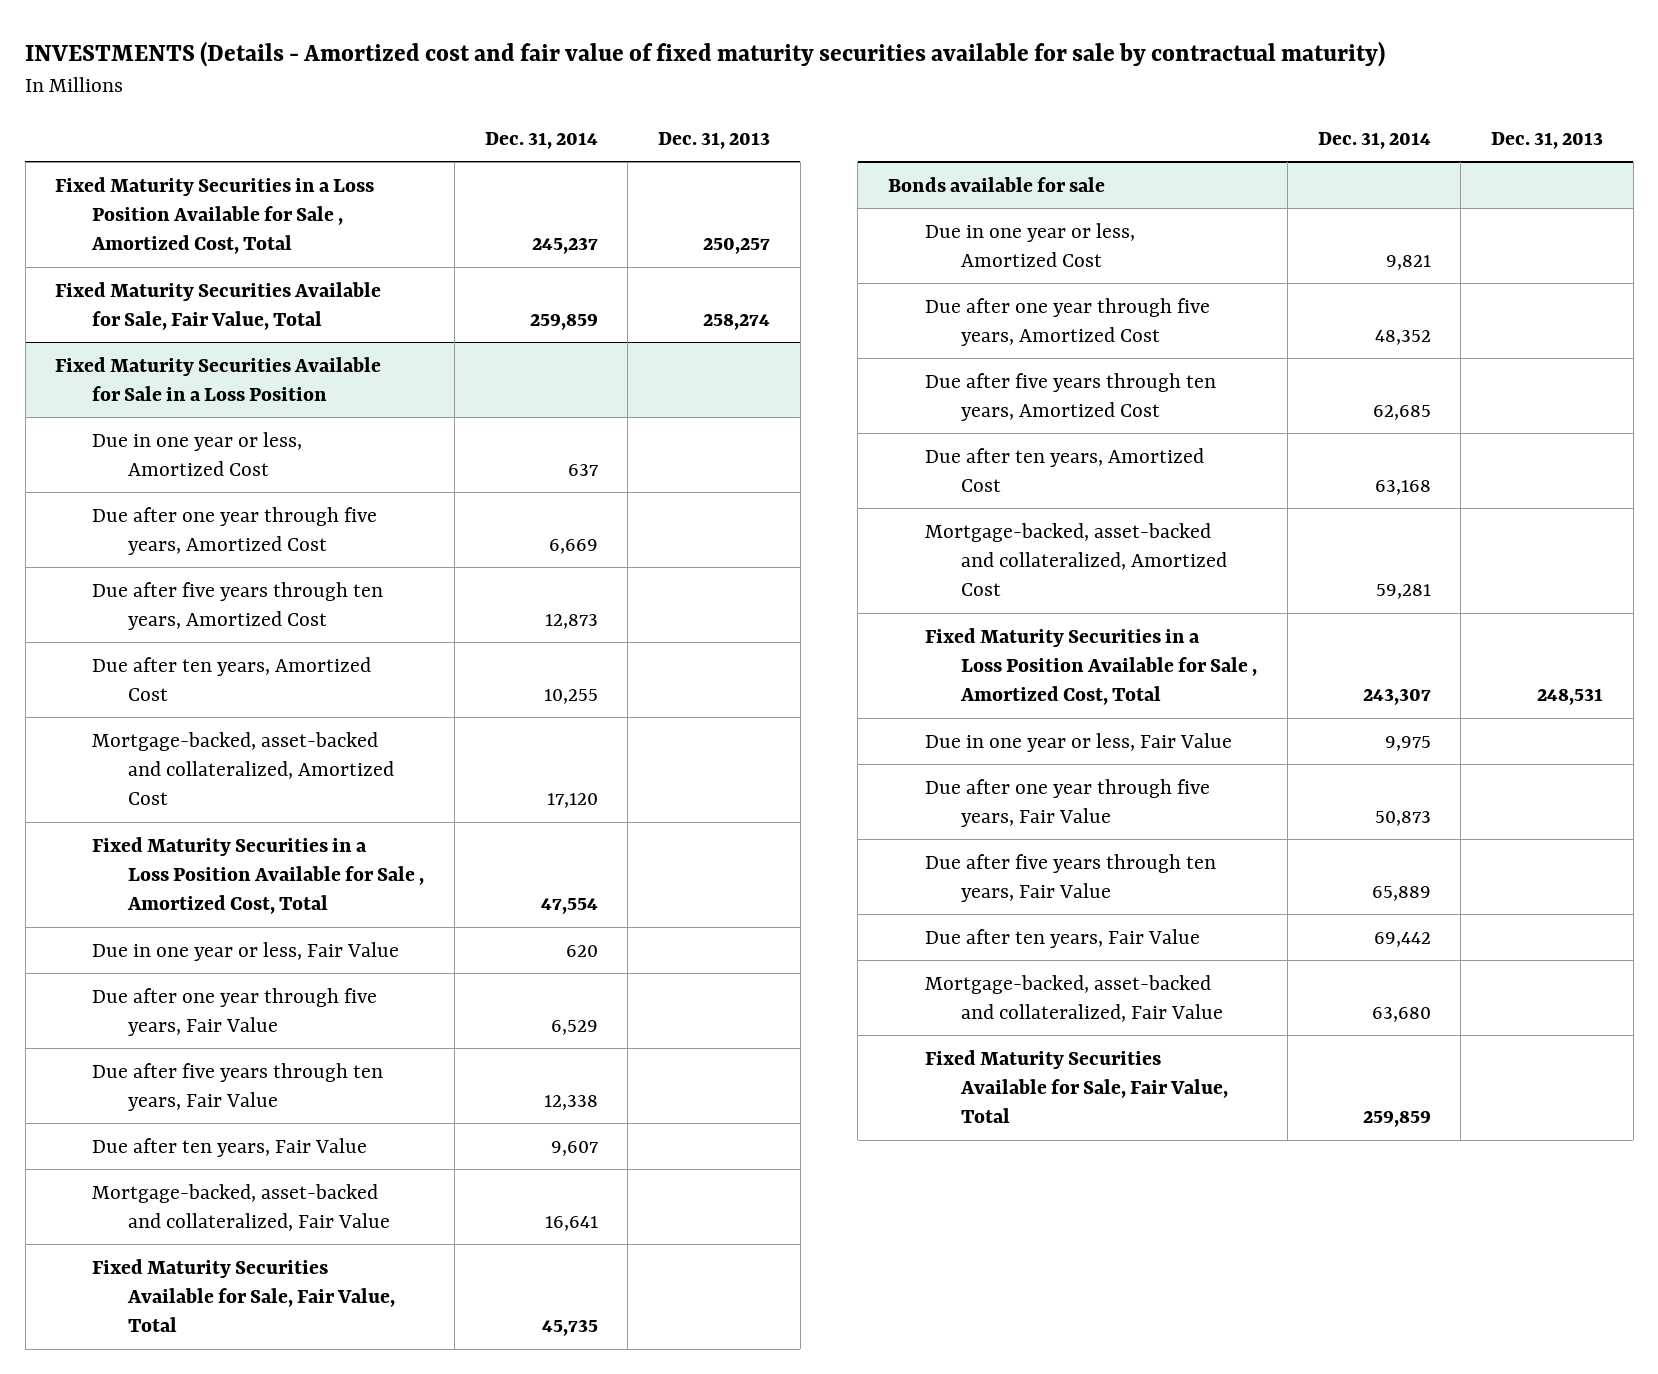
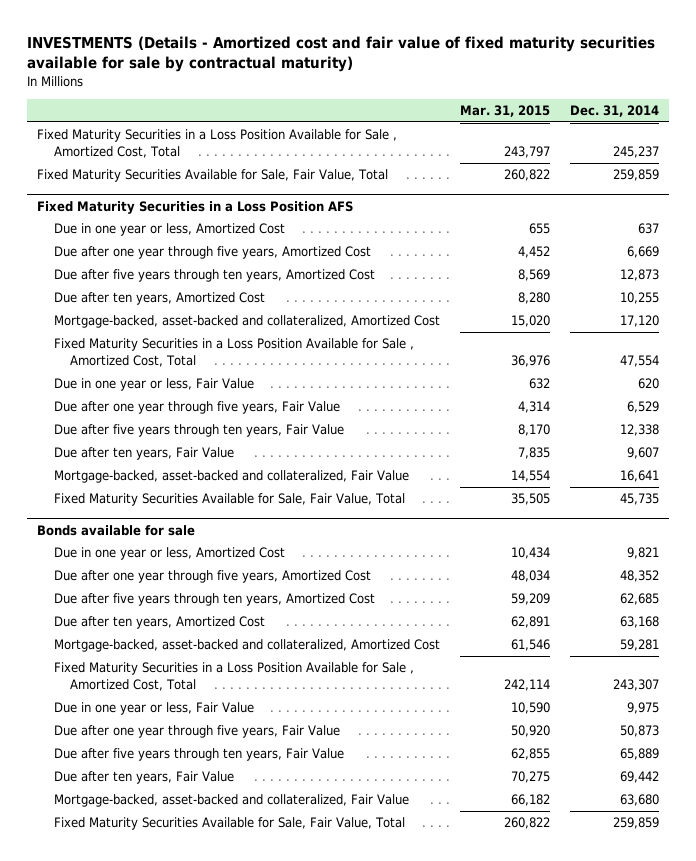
[658,131,771,149] Dec. 31, 2013 -> none
none -> [459,105,550,118] Mar. 31, 2015
[55,356,382,401] Fixed Maturity Securities Available for Sale in a Loss Position -> [37,200,354,214] Fixed Maturity Securities in a Loss Position AFS

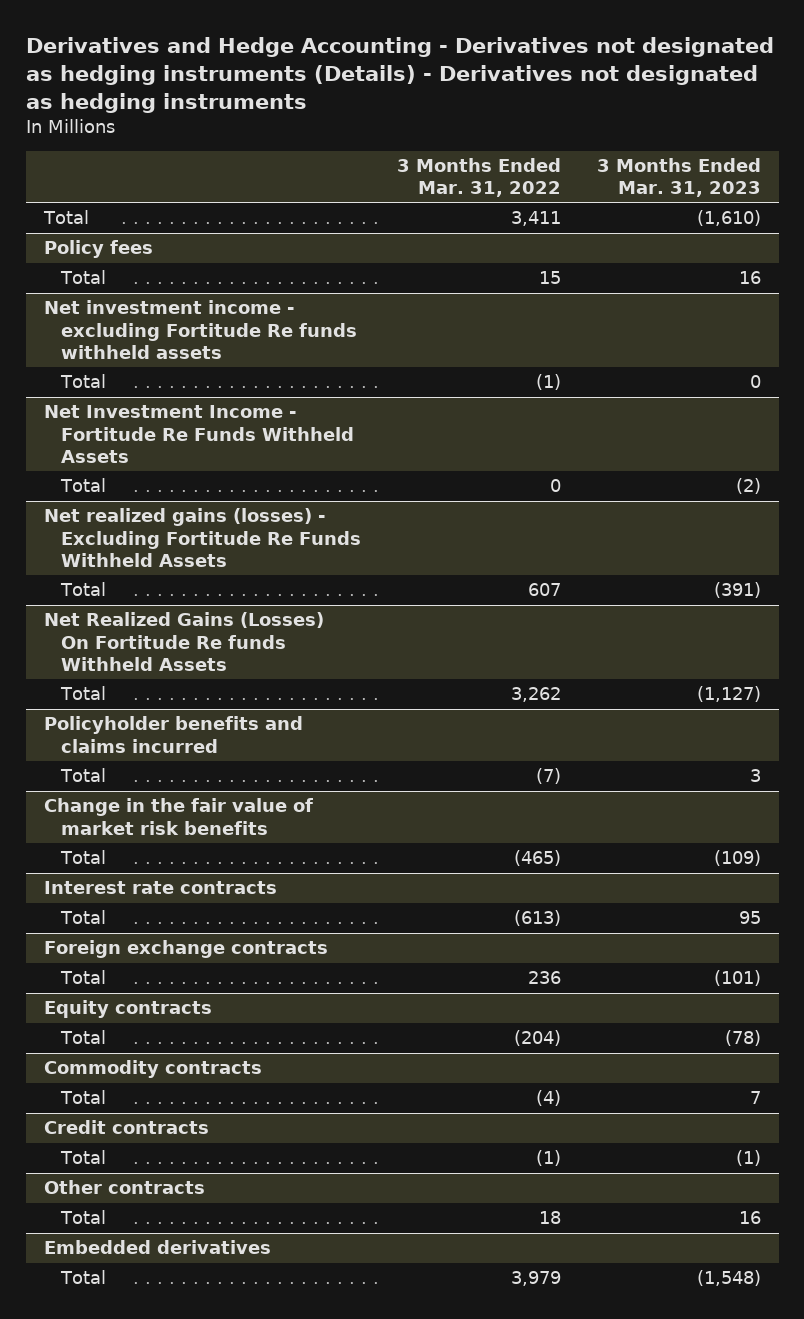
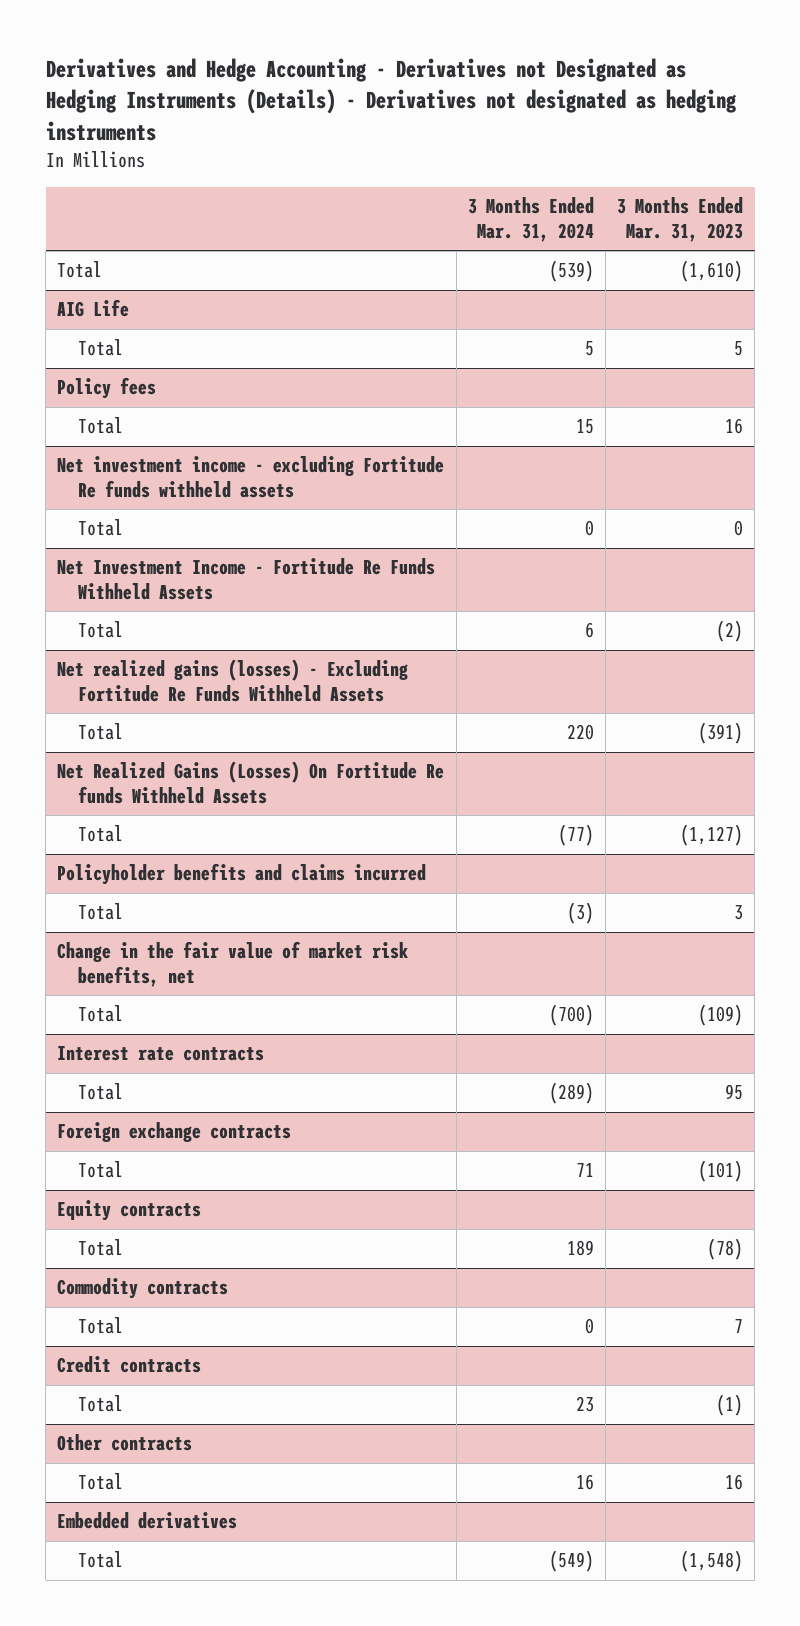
[25,37,774,113] Derivatives and Hedge Accounting - Derivatives not designated as hedging instruments (Details) - Derivatives not designated as hedging instruments -> [45,58,737,141] Derivatives and Hedge Accounting - Derivatives not Designated as Hedging Instruments (Details) - Derivatives not designated as hedging instruments
[396,157,561,198] 3 Months Ended Mar. 31, 2022 -> none
none -> [467,197,594,242] 3 Months Ended Mar. 31, 2024
none -> [57,299,130,318] AIG Life
none -> [77,339,123,357] Total
[43,798,313,835] Change in the fair value of market risk benefits -> [57,941,409,987] Change in the fair value of market risk benefits, net

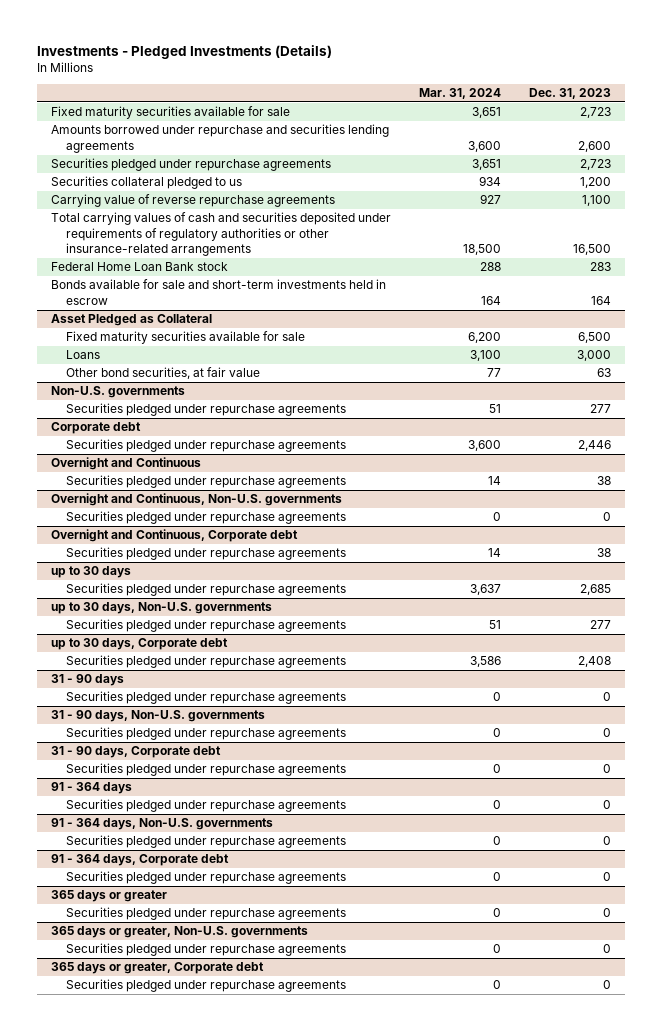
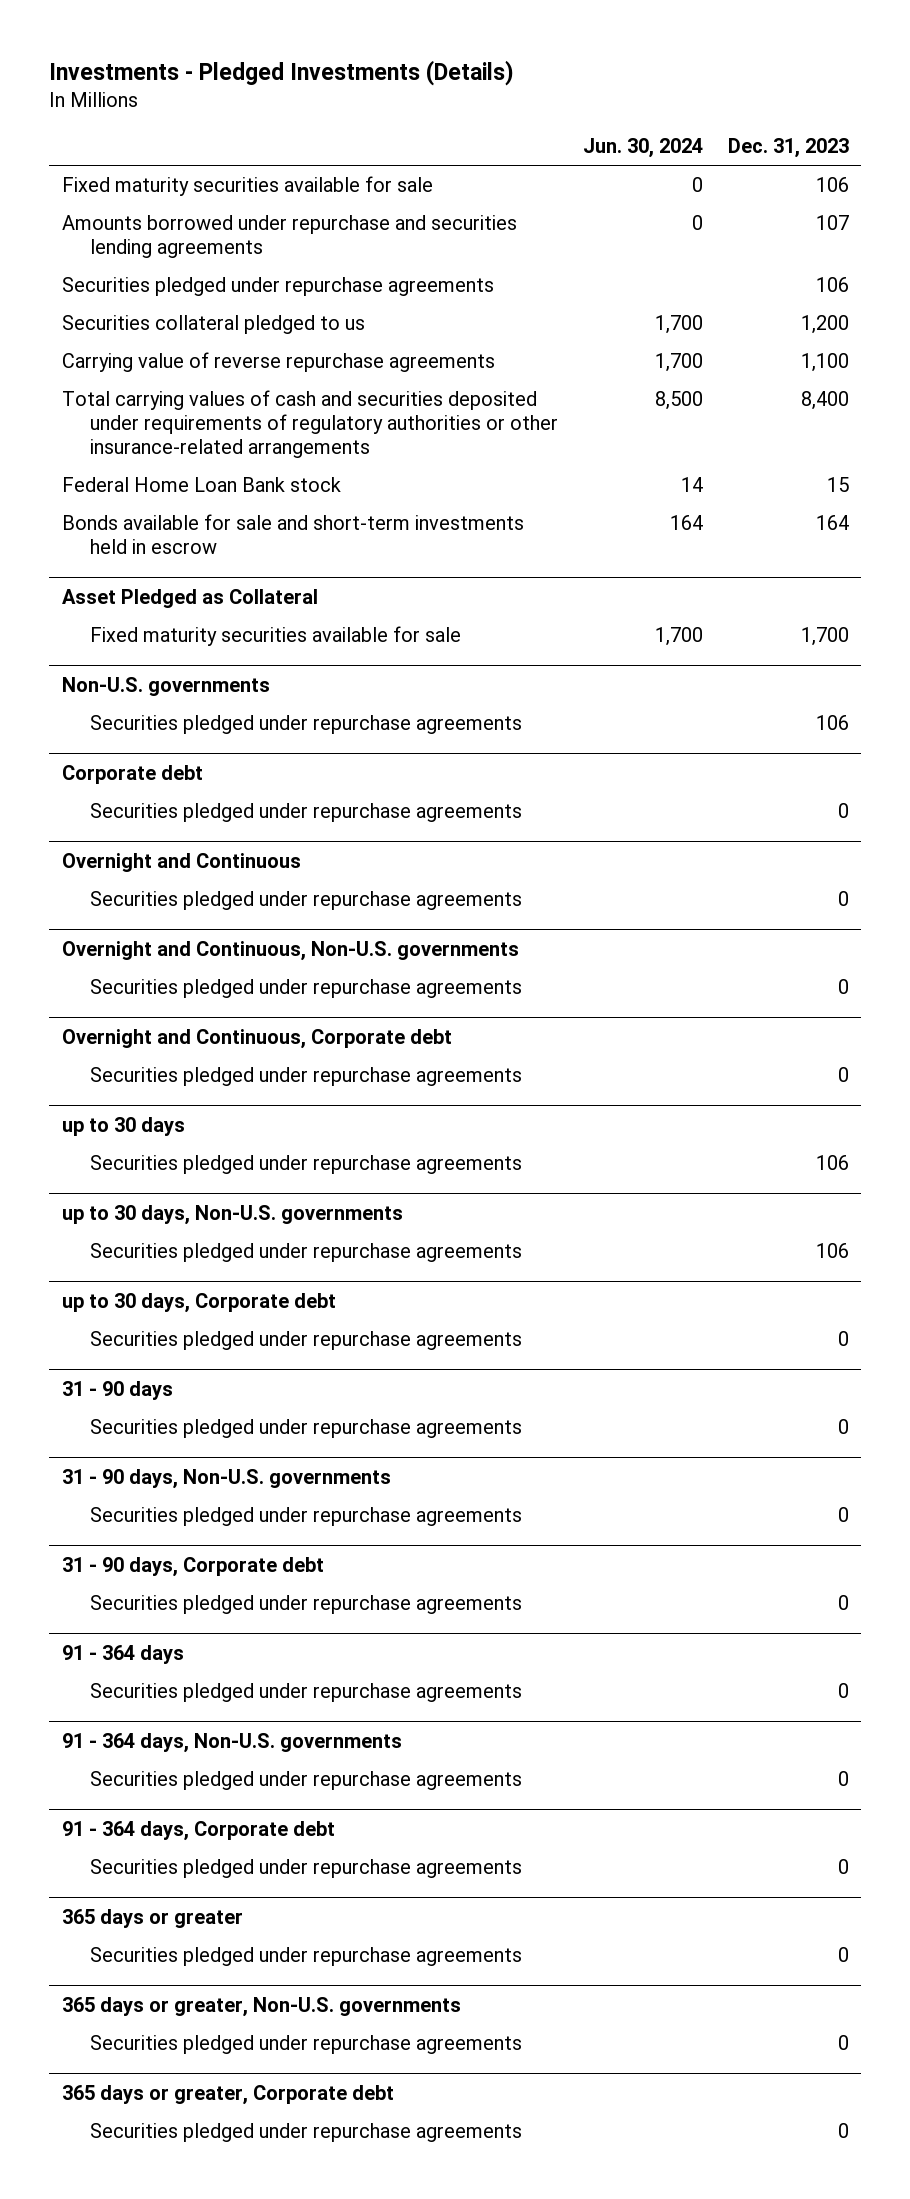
[418,88,501,100] Mar. 31, 2024 -> none
none -> [582,138,703,159] Jun. 30, 2024
[579,107,611,119] 2,723 -> [815,177,849,193] 106
[577,140,611,152] 2,600 -> [815,215,849,231] 107
[579,159,611,171] 2,723 -> [815,277,849,293] 106
[572,244,611,256] 16,500 -> [800,391,849,411] 8,400
[589,262,611,272] 283 -> [826,477,849,493] 15
[66,350,101,360] Loans -> none
[66,367,261,380] Other bond securities, at fair value -> none
[577,332,611,344] 6,500 -> [800,627,849,647] 1,700
[589,404,611,414] 277 -> [815,715,849,731] 106
[577,440,611,452] 2,446 -> [837,803,849,819] 0
[596,476,611,486] 38 -> [837,891,849,907] 0
[596,548,611,558] 38 -> [837,1067,849,1083] 0
[579,584,611,596] 2,685 -> [815,1155,849,1171] 106
[589,620,611,630] 277 -> [815,1243,849,1259] 106
[577,656,611,668] 2,408 -> [837,1331,849,1347] 0

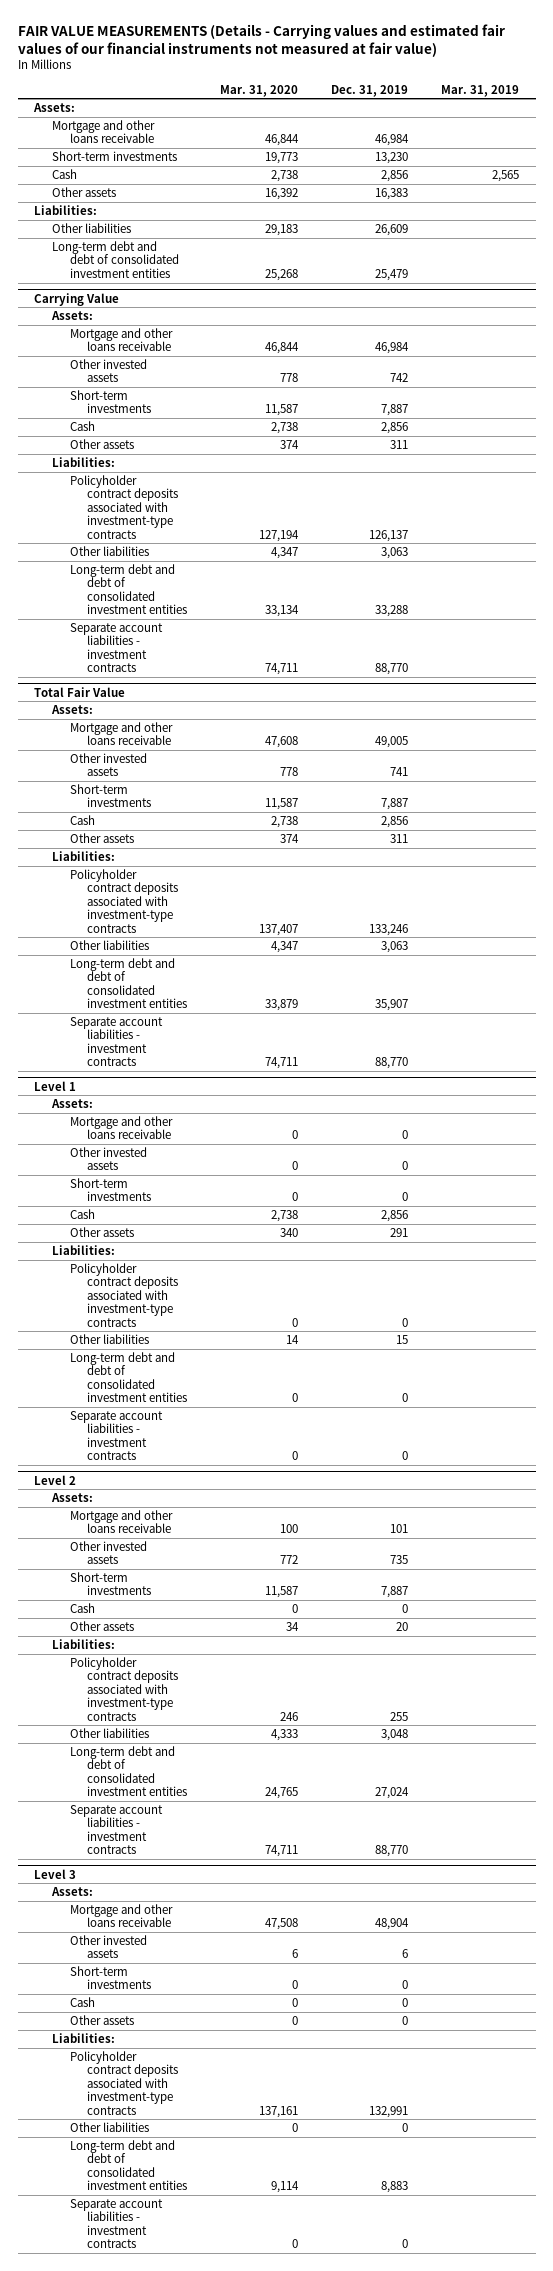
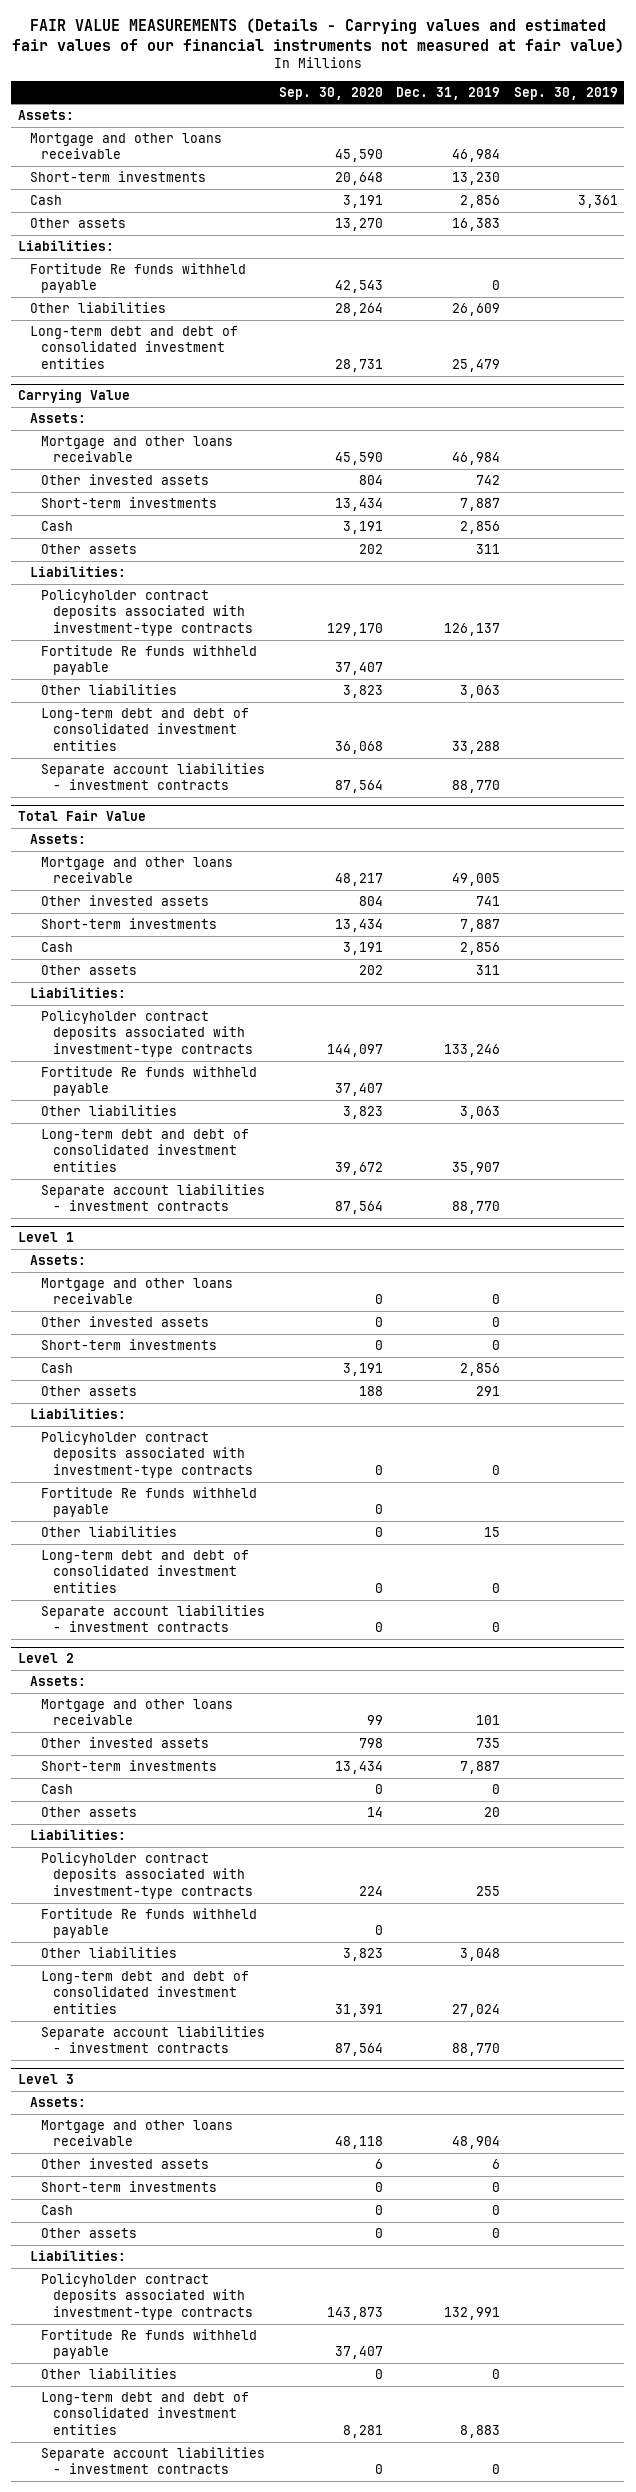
[220,84,299,97] Mar. 31, 2020 -> none
[441,84,520,97] Mar. 31, 2019 -> none
none -> [278,86,383,100] Sep. 30, 2020
none -> [513,86,618,100] Sep. 30, 2019
none -> [29,263,246,294] Fortitude Re funds withheld payable
none -> [41,645,258,676] Fortitude Re funds withheld payable
none -> [41,1066,258,1097] Fortitude Re funds withheld payable
none -> [41,1487,258,1518] Fortitude Re funds withheld payable
none -> [41,1908,258,1939] Fortitude Re funds withheld payable
none -> [41,2329,258,2360] Fortitude Re funds withheld payable

